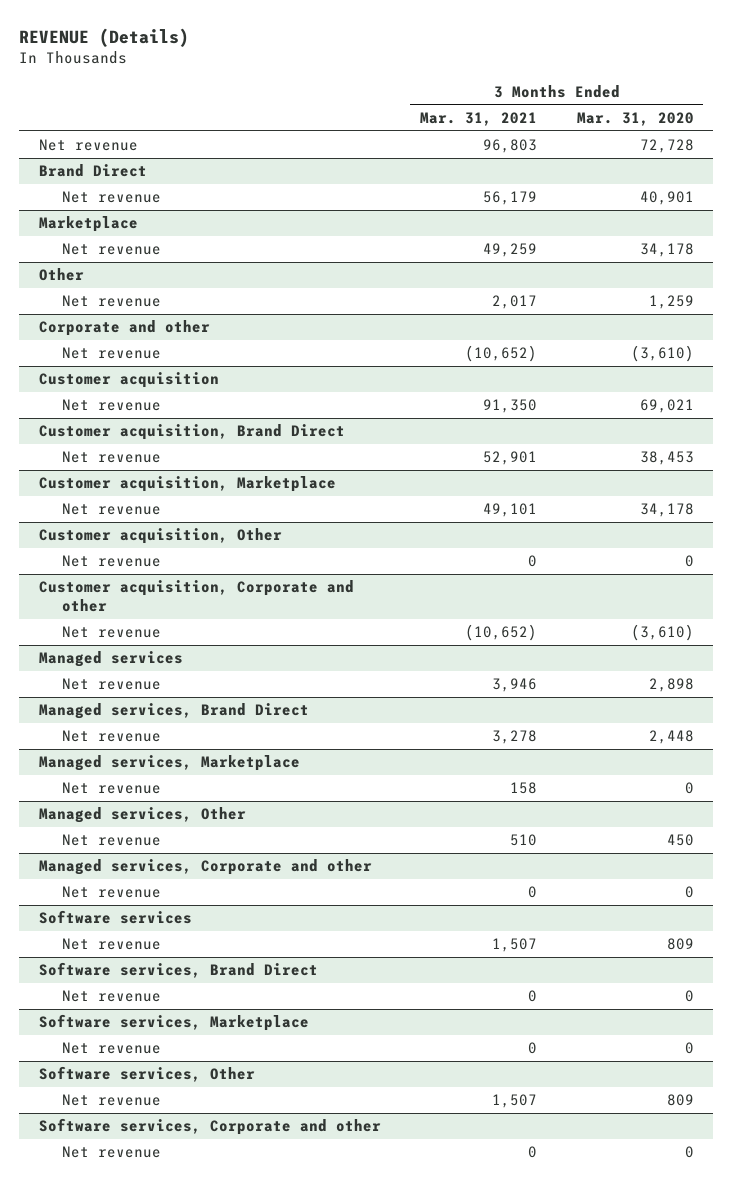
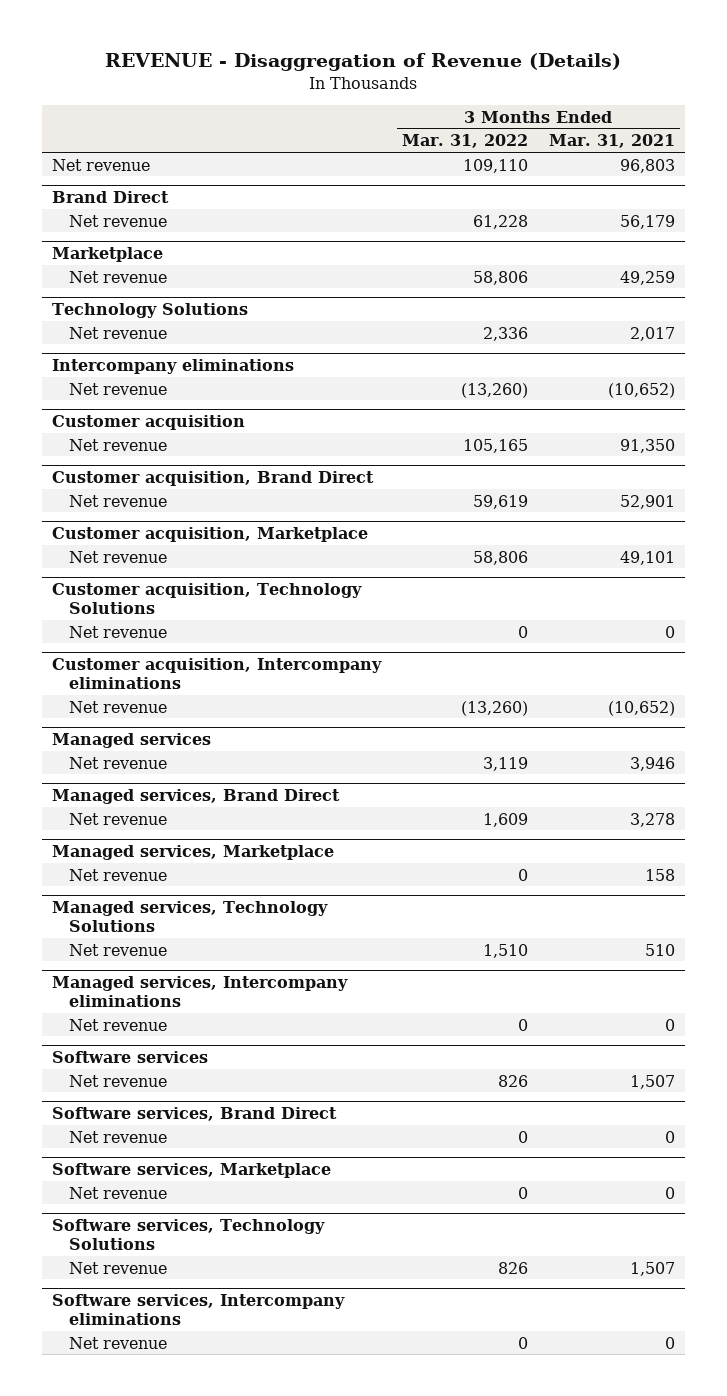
[19,27,190,47] REVENUE (Details) -> [105,53,622,72] REVENUE - Disaggregation of Revenue (Details)
[576,112,694,127] Mar. 31, 2020 -> none
none -> [401,134,528,149] Mar. 31, 2022
[38,268,84,282] Other -> none
none -> [52,303,249,319] Technology Solutions
[38,320,210,337] Corporate and other -> [52,359,295,375] Intercompany eliminations
[38,528,282,545] Customer acquisition, Other -> none
none -> [52,583,363,614] Customer acquisition, Technology Solutions
[38,580,354,612] Customer acquisition, Corporate and other -> none
none -> [52,658,383,689] Customer acquisition, Intercompany eliminations
[38,807,246,824] Managed services, Other -> none
none -> [52,901,329,932] Managed services, Technology Solutions
[38,859,372,876] Managed services, Corporate and other -> none
none -> [52,976,349,1007] Managed services, Intercompany eliminations
[38,1066,255,1083] Software services, Other -> none
none -> [52,1219,326,1250] Software services, Technology Solutions
[38,1118,381,1136] Software services, Corporate and other -> none
none -> [52,1294,346,1325] Software services, Intercompany eliminations

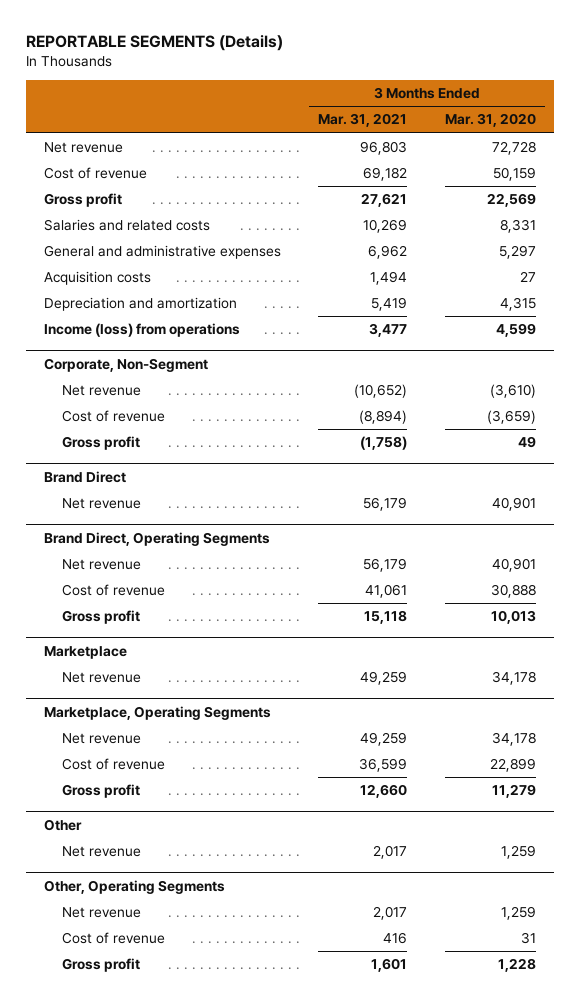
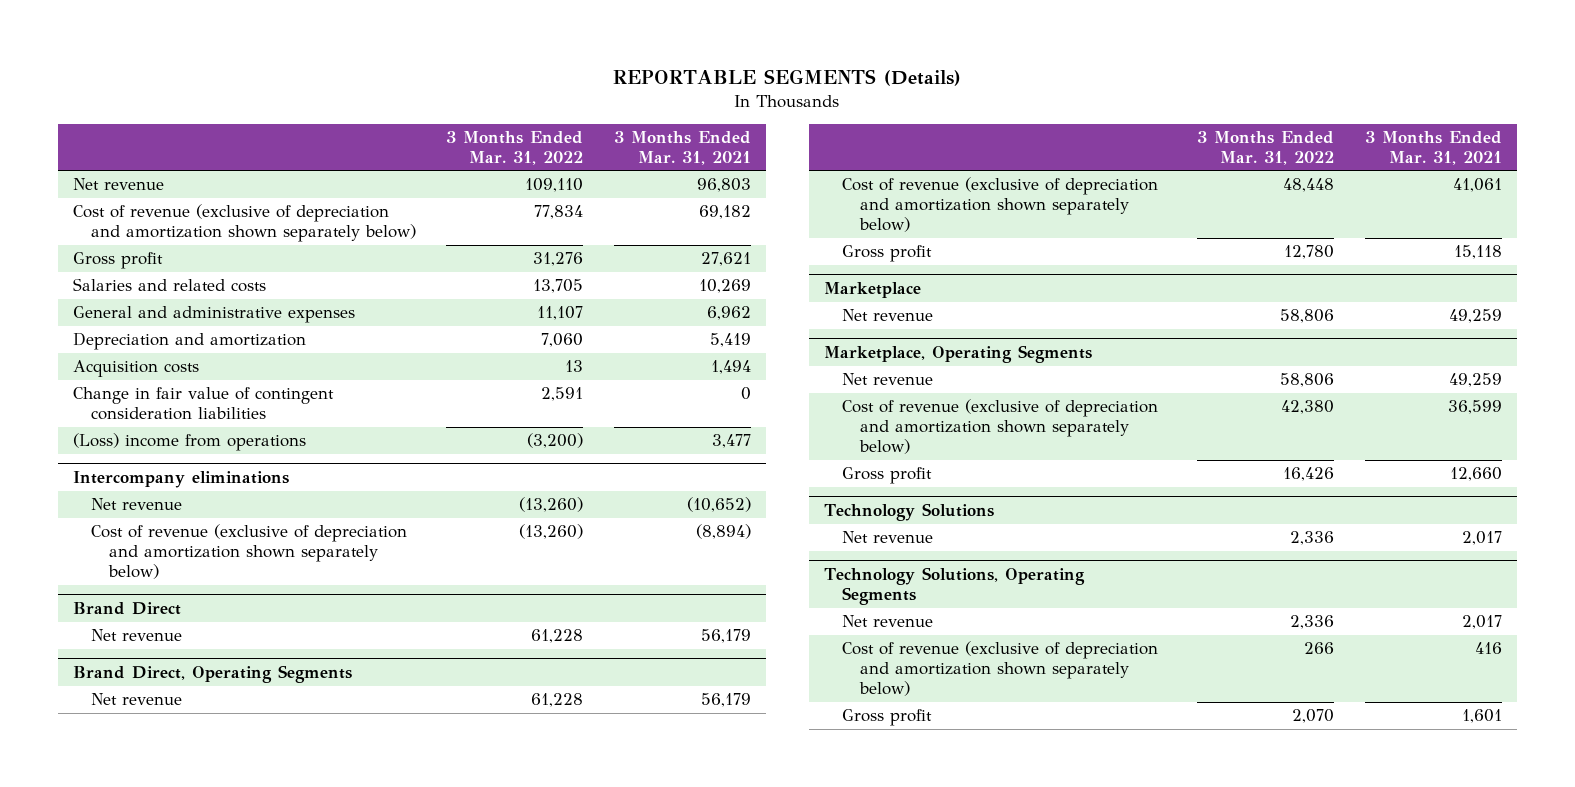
[444,113,536,128] Mar. 31, 2020 -> none
none -> [446,130,584,165] 3 Months Ended Mar. 31, 2022
[44,167,148,180] Cost of revenue -> [72,204,416,243] Cost of revenue (exclusive of depreciation and amortization shown separately below)
[44,271,152,286] Acquisition costs -> [72,360,199,378] Acquisition costs
none -> [72,387,334,421] Change in fair value of contingent consideration liabilities
[44,323,241,338] Income (loss) from operations -> [72,433,306,452] (Loss) income from operations
[44,357,209,372] Corporate, Non-Segment -> [72,471,289,489] Intercompany eliminations
[62,436,141,451] Gross profit -> none
[62,410,166,423] Cost of revenue -> [90,524,407,579] Cost of revenue (exclusive of depreciation and amortization shown separately below)
[62,584,166,597] Cost of revenue -> [841,177,1158,232] Cost of revenue (exclusive of depreciation and amortization shown separately below)
[62,758,166,771] Cost of revenue -> [841,399,1158,454] Cost of revenue (exclusive of depreciation and amortization shown separately below)
[44,818,83,831] Other -> none
none -> [823,503,994,522] Technology Solutions
[44,879,226,894] Other, Operating Segments -> none
none -> [823,567,1085,606] Technology Solutions, Operating Segments
[62,932,166,945] Cost of revenue -> [841,641,1158,696] Cost of revenue (exclusive of depreciation and amortization shown separately below)

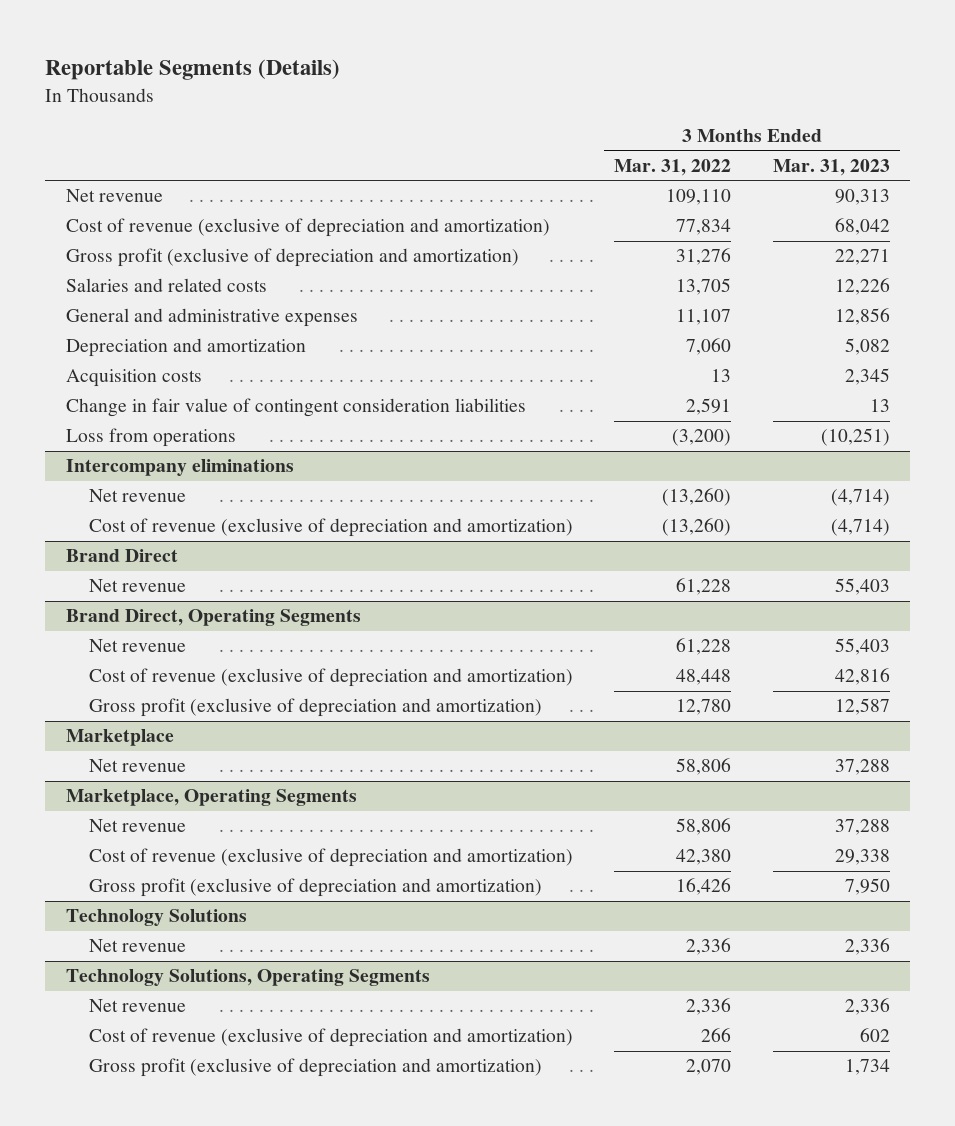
[613,68,962,86] REPORTABLE SEGMENTS (Details) -> [45,59,341,81] Reportable Segments (Details)
[614,130,752,165] 3 Months Ended Mar. 31, 2021 -> none
none -> [772,158,890,176] Mar. 31, 2023
[72,204,416,243] Cost of revenue (exclusive of depreciation and amortization shown separately below) -> [65,218,550,238] Cost of revenue (exclusive of depreciation and amortization)
[72,252,163,270] Gross profit -> [65,248,519,268] Gross profit (exclusive of depreciation and amortization)
[72,433,306,452] (Loss) income from operations -> [65,428,236,448] Loss from operations
[90,524,407,579] Cost of revenue (exclusive of depreciation and amortization shown separately below) -> [89,518,574,538] Cost of revenue (exclusive of depreciation and amortization)
[841,177,1158,232] Cost of revenue (exclusive of depreciation and amortization shown separately below) -> [89,668,574,688] Cost of revenue (exclusive of depreciation and amortization)
[841,245,932,263] Gross profit -> [89,698,543,718] Gross profit (exclusive of depreciation and amortization)
[841,399,1158,454] Cost of revenue (exclusive of depreciation and amortization shown separately below) -> [89,848,574,868] Cost of revenue (exclusive of depreciation and amortization)
[841,467,932,485] Gross profit -> [89,878,543,898] Gross profit (exclusive of depreciation and amortization)
[841,641,1158,696] Cost of revenue (exclusive of depreciation and amortization shown separately below) -> [89,1028,574,1048] Cost of revenue (exclusive of depreciation and amortization)
[841,709,932,727] Gross profit -> [89,1058,543,1078] Gross profit (exclusive of depreciation and amortization)

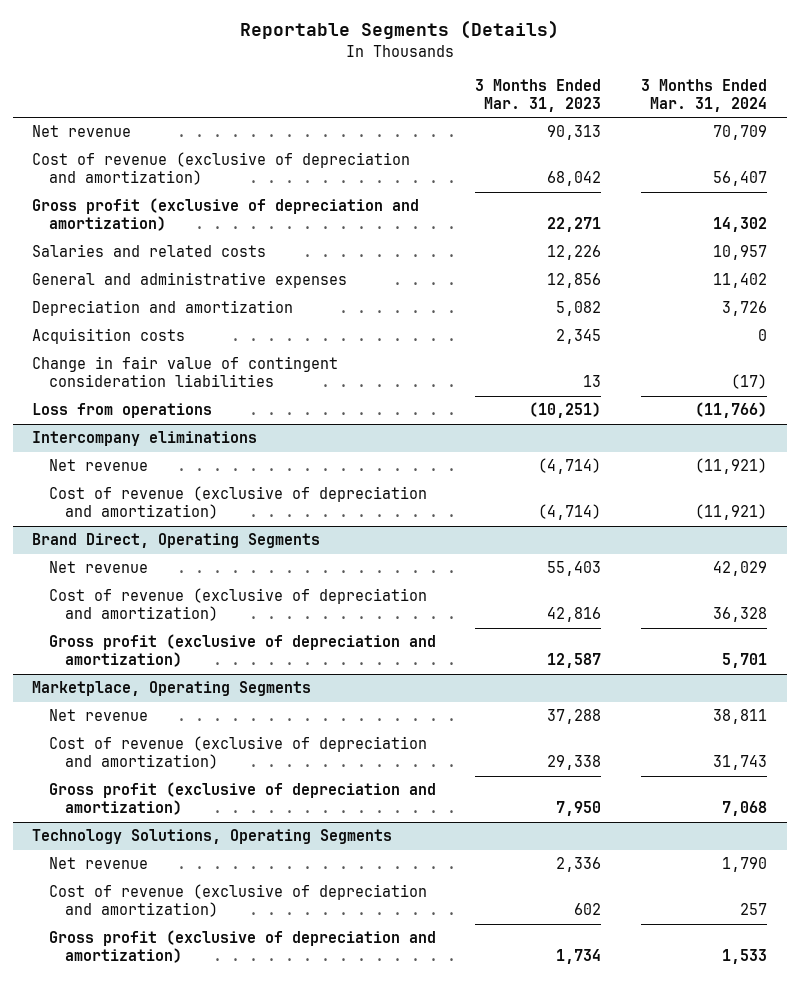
[614,158,732,176] Mar. 31, 2022 -> none
none -> [640,79,767,113] 3 Months Ended Mar. 31, 2024
[65,549,178,563] Brand Direct -> none
[89,579,187,593] Net revenue -> none
[65,729,174,747] Marketplace -> none
[89,759,187,773] Net revenue -> none
[65,909,247,927] Technology Solutions -> none
[89,939,187,953] Net revenue -> none

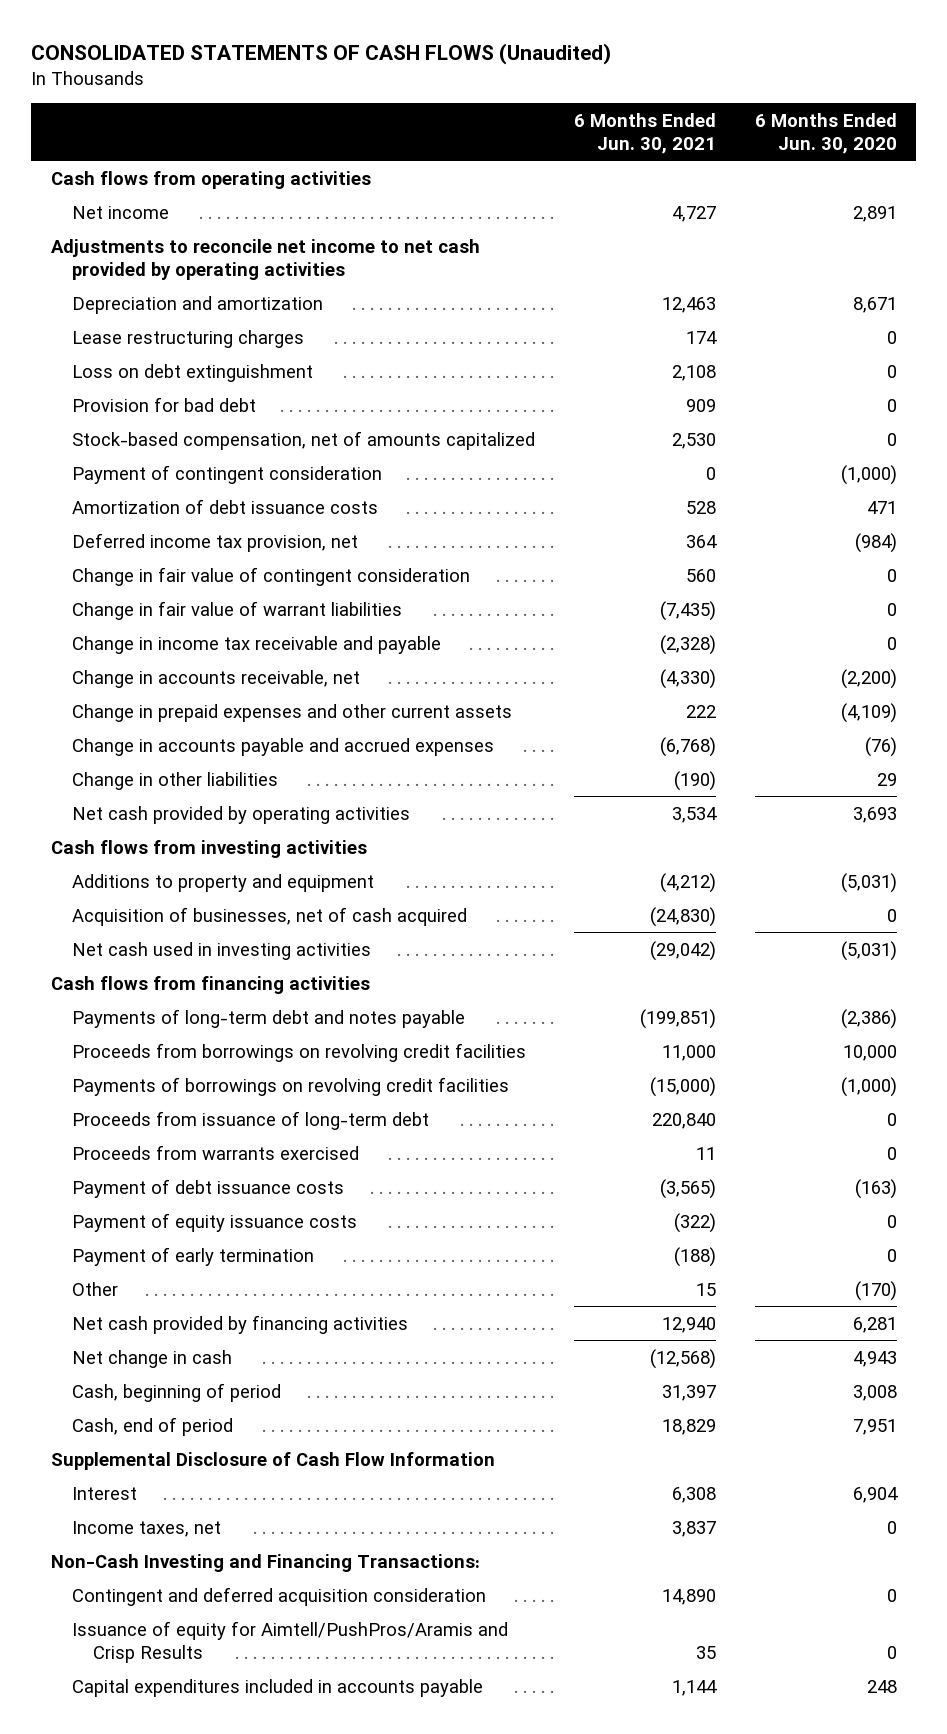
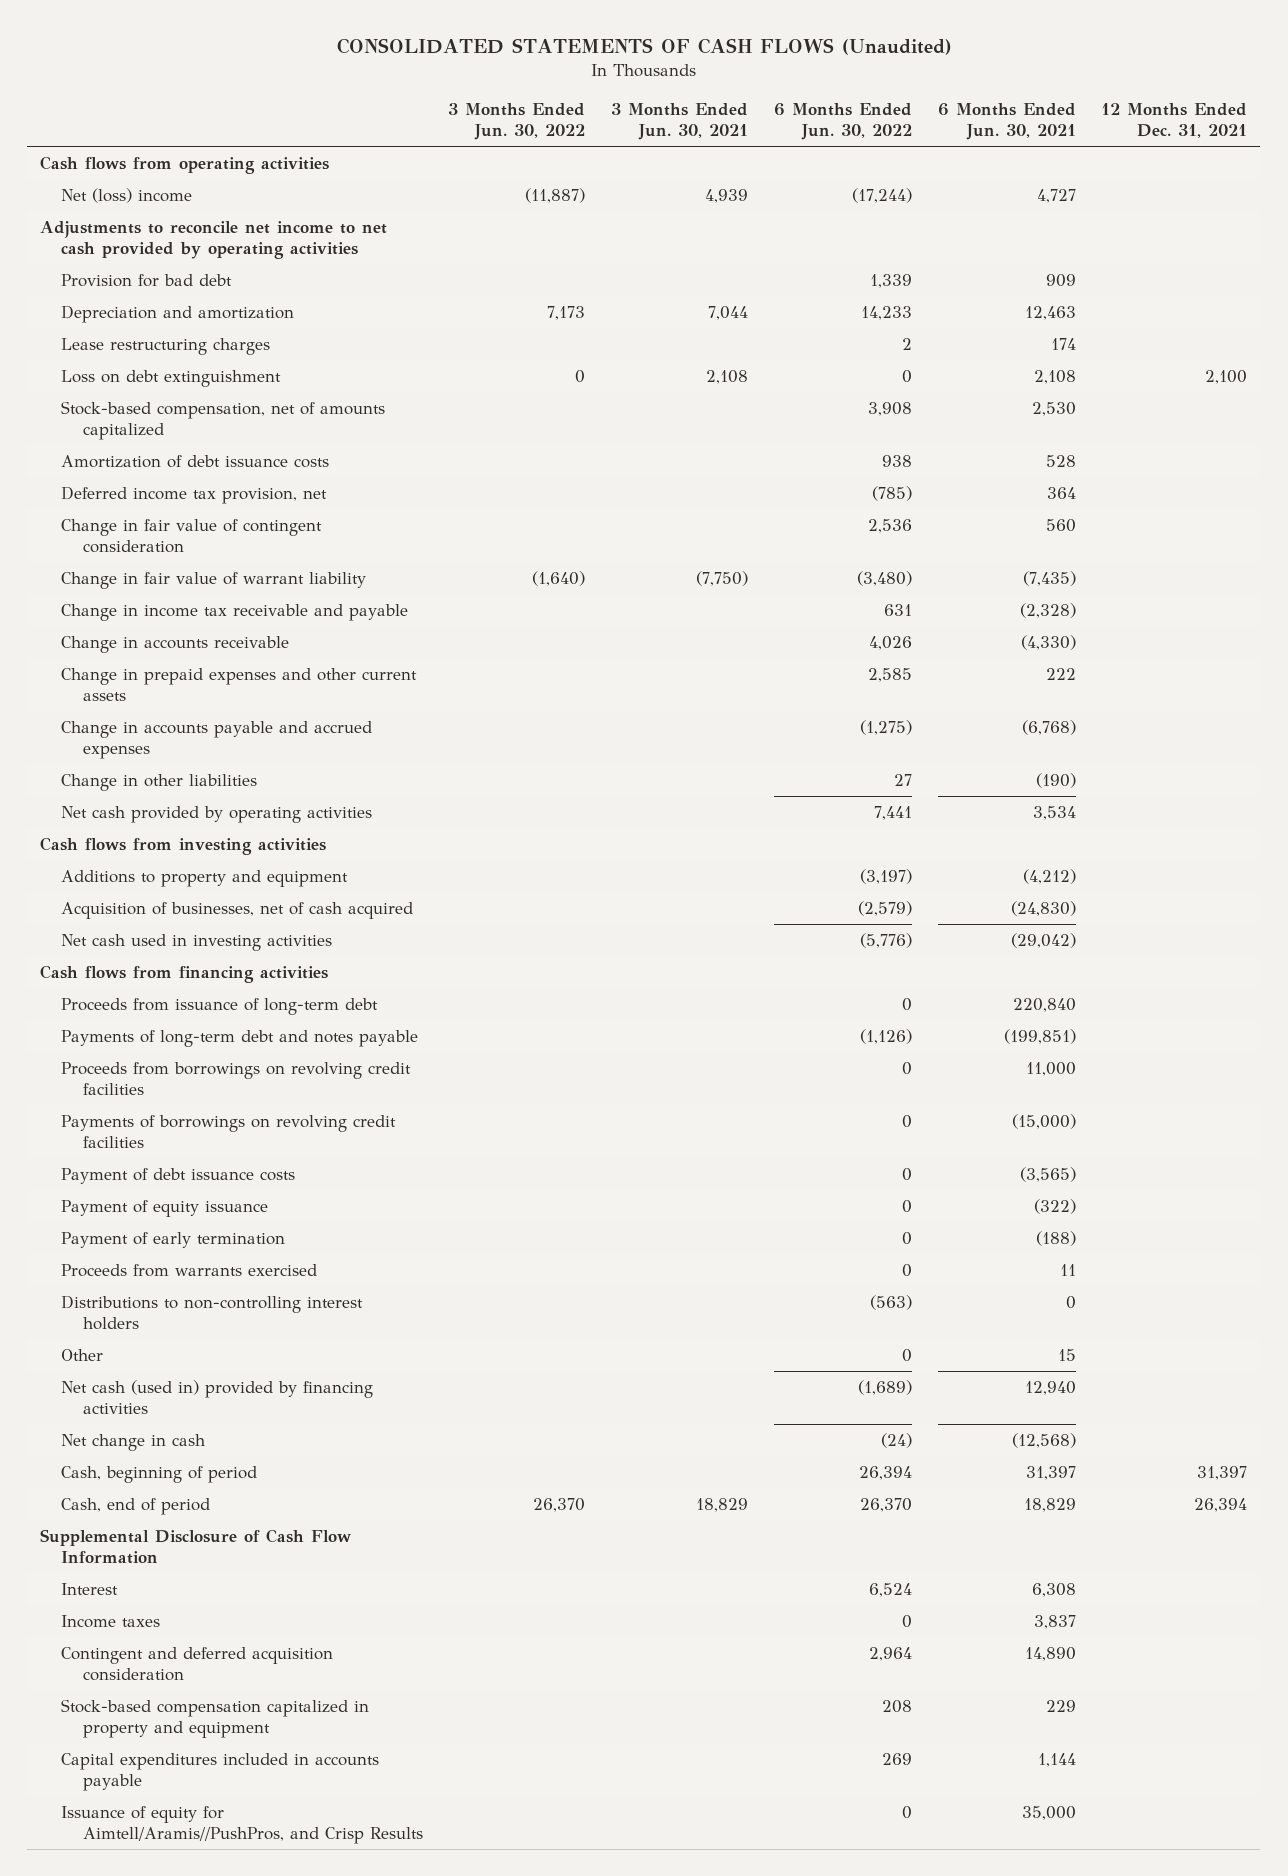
[754,112,897,154] 6 Months Ended Jun. 30, 2020 -> none
none -> [448,102,586,141] 3 Months Ended Jun. 30, 2022
none -> [611,102,749,141] 3 Months Ended Jun. 30, 2021
none -> [773,102,912,141] 6 Months Ended Jun. 30, 2022
none -> [1101,102,1248,139] 12 Months Ended Dec. 31, 2021
[71,205,169,219] Net income -> [61,187,193,203] Net (loss) income
[71,396,256,412] Provision for bad debt -> [61,273,233,287] Provision for bad debt
[71,464,382,484] Payment of contingent consideration -> none
[71,600,402,620] Change in fair value of warrant liabilities -> [61,571,367,589] Change in fair value of warrant liability
[71,669,360,688] Change in accounts receivable, net -> [61,635,290,653] Change in accounts receivable
[71,1110,429,1130] Proceeds from issuance of long-term debt -> [61,997,379,1015] Proceeds from issuance of long-term debt
[71,1212,357,1232] Payment of equity issuance costs -> [61,1199,269,1217] Payment of equity issuance
[71,1144,359,1160] Proceeds from warrants exercised -> [61,1263,318,1277] Proceeds from warrants exercised
none -> [61,1294,364,1331] Distributions to non-controlling interest holders
[71,1314,408,1334] Net cash provided by financing activities -> [61,1379,374,1415] Net cash (used in) provided by financing activities
[50,1553,480,1572] Non-Cash Investing and Financing Transactions: -> none
[71,1520,221,1537] Income taxes, net -> [61,1614,161,1628] Income taxes
[71,1620,508,1663] Issuance of equity for Aimtell/PushPros/Aramis and Crisp Results -> none
none -> [61,1698,370,1739] Stock-based compensation capitalized in property and equipment
none -> [61,1805,423,1845] Issuance of equity for Aimtell/Aramis//PushPros, and Crisp Results

